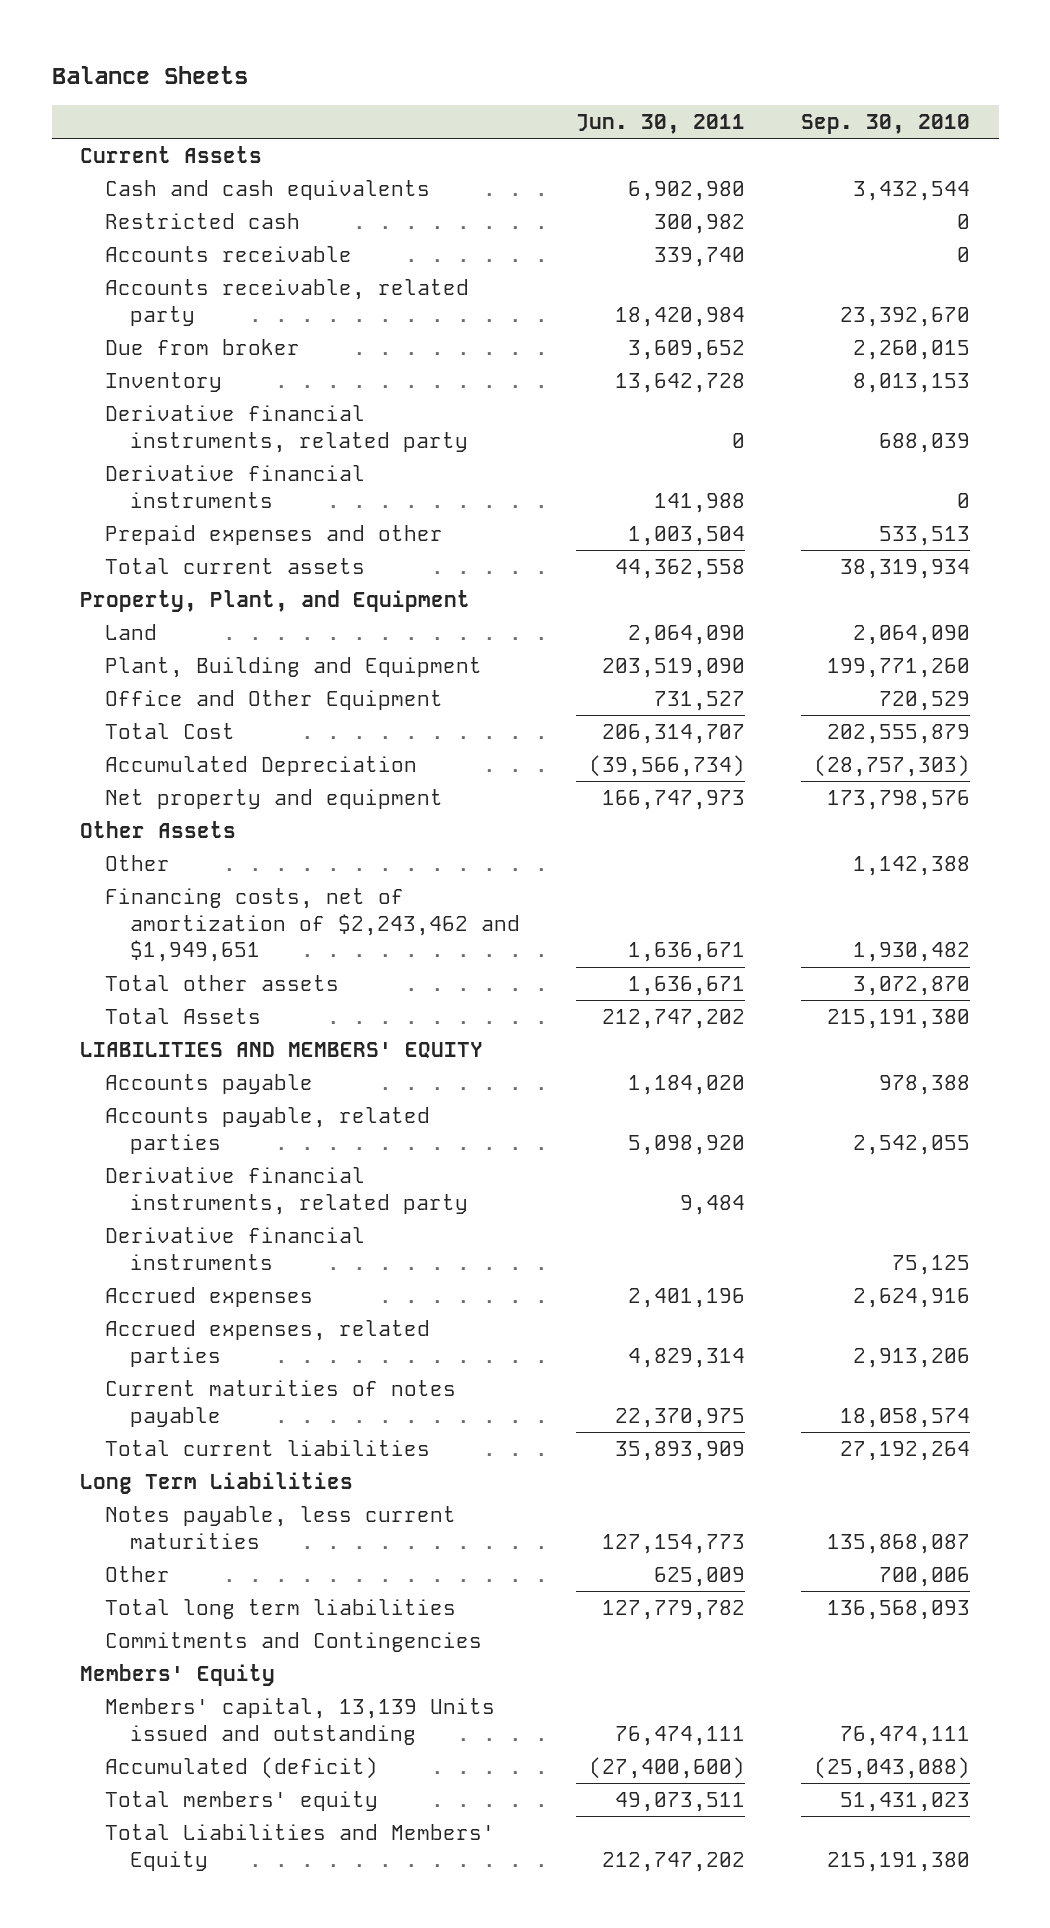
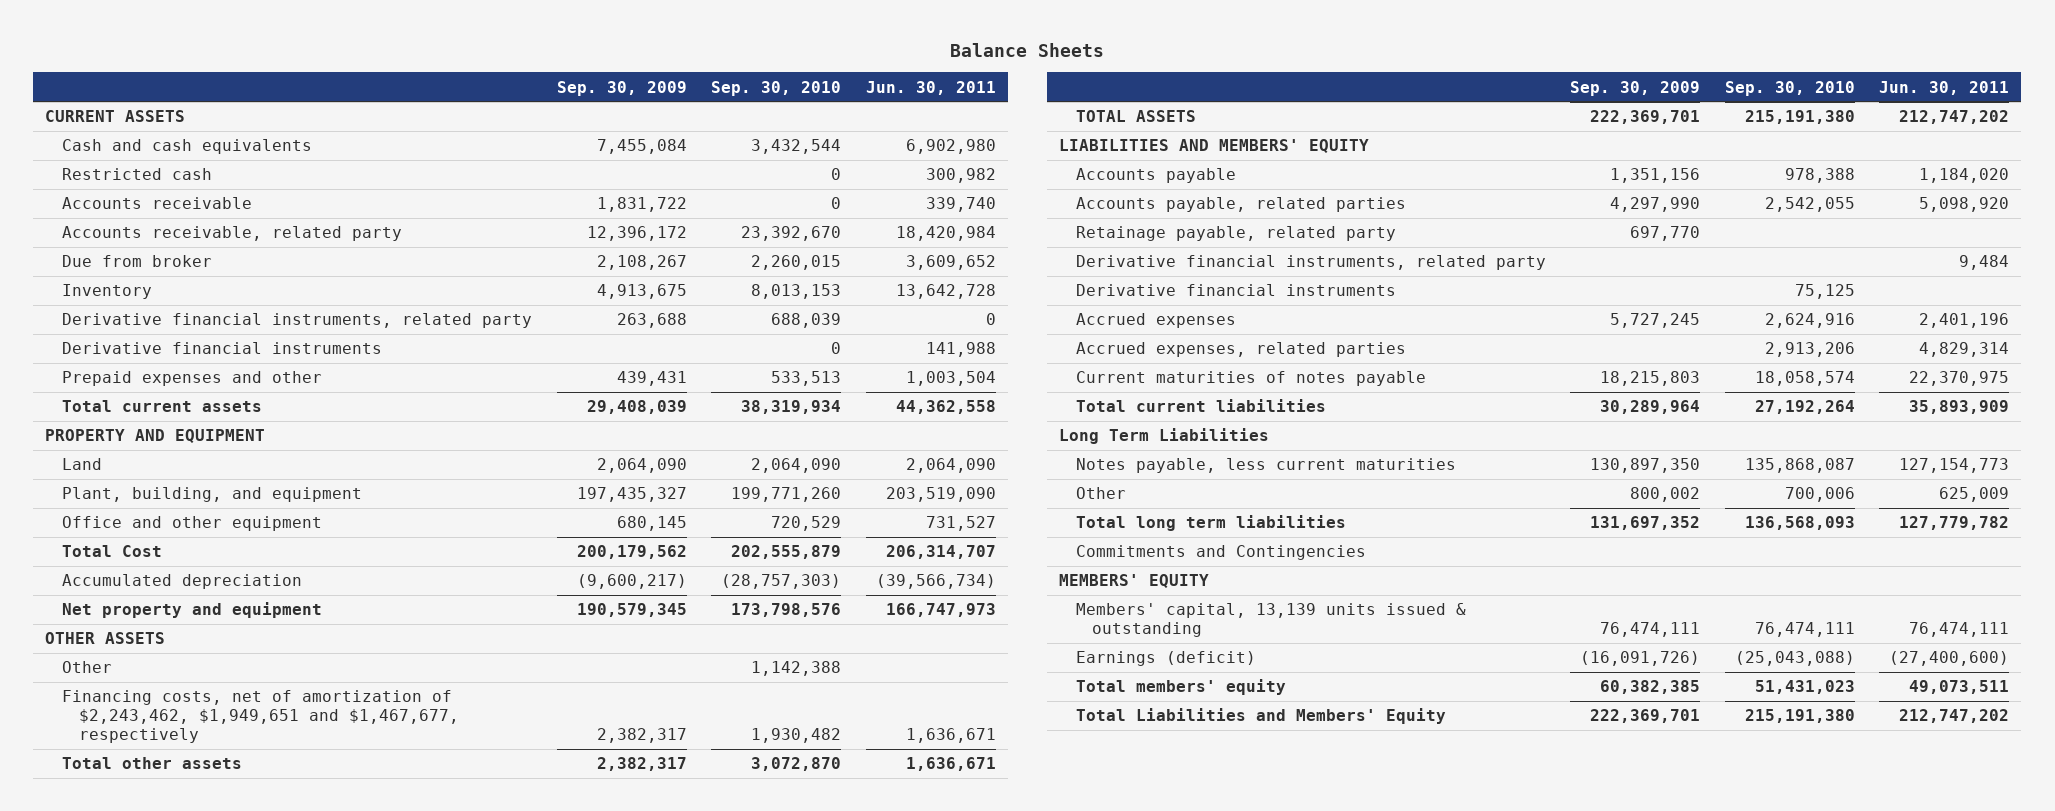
none -> [556,80,687,96] Sep. 30, 2009
[79,145,262,163] Current Assets -> [45,110,186,123] CURRENT ASSETS
[79,589,470,612] Property, Plant, and Equipment -> [45,429,266,444] PROPERTY AND EQUIPMENT
[104,656,482,678] Plant, Building and Equipment -> [62,487,363,503] Plant, building, and equipment
[104,689,443,710] Office and Other Equipment -> [62,516,323,532] Office and other equipment
[104,755,417,776] Accumulated Depreciation -> [62,574,303,590] Accumulated depreciation
[79,820,236,838] Other Assets -> [45,632,166,645] OTHER ASSETS
[104,887,520,963] Financing costs, net of amortization of $2,243,462 and $1,949,651 -> [62,690,460,743] Financing costs, net of amortization of $2,243,462, $1,949,651 and $1,467,677, respectively
[104,1007,261,1024] Total Assets -> [1075,110,1196,123] TOTAL ASSETS
none -> [1075,226,1396,242] Retainage payable, related party
[79,1663,275,1686] Members' Equity -> [1058,574,1209,589] MEMBERS' EQUITY
[104,1697,495,1745] Members' capital, 13,139 Units issued and outstanding -> [1075,603,1466,637] Members' capital, 13,139 units issued & outstanding
[104,1756,378,1779] Accumulated (deficit) -> [1075,651,1256,667] Earnings (deficit)

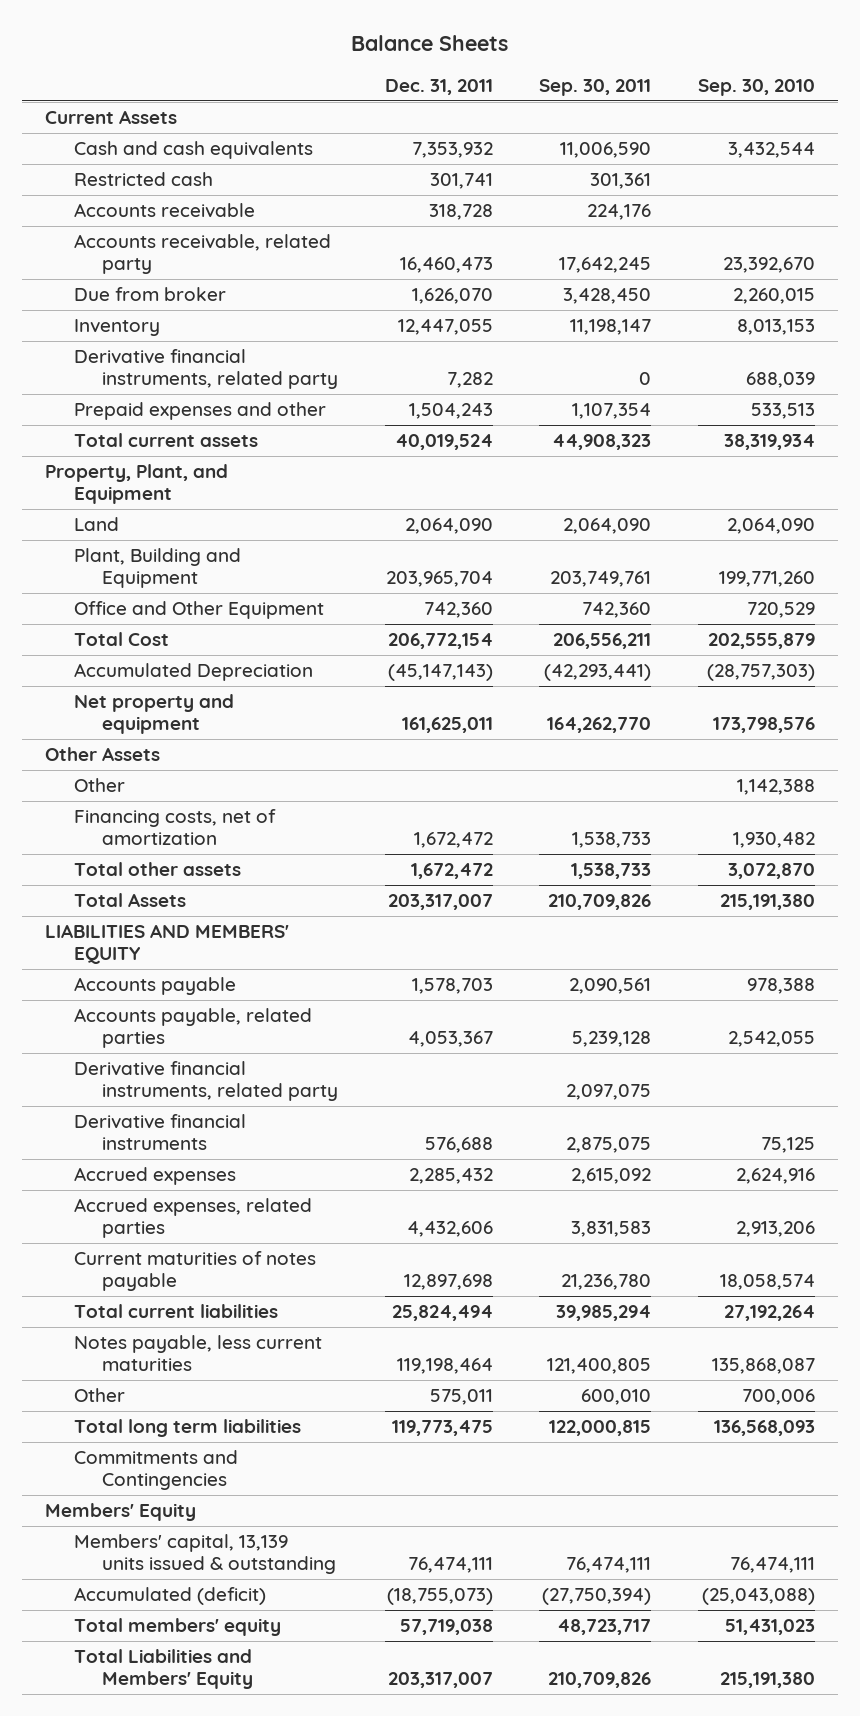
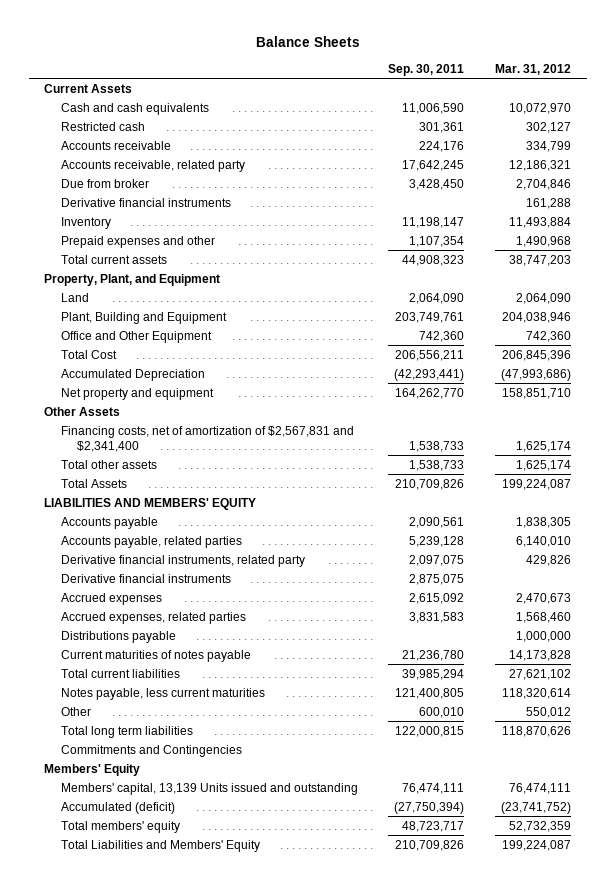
[384,78,493,95] Dec. 31, 2011 -> none
[697,78,815,96] Sep. 30, 2010 -> none
none -> [495,63,572,75] Mar. 31, 2012
none -> [60,197,231,207] Derivative financial instruments
[73,349,339,389] Derivative financial instruments, related party -> none
[73,778,125,793] Other -> none
[73,809,276,845] Financing costs, net of amortization -> [60,425,354,452] Financing costs, net of amortization of $2,567,831 and $2,341,400
none -> [60,630,176,643] Distributions payable
[73,1534,337,1574] Members' capital, 13,139 units issued & outstanding -> [60,782,358,795] Members' capital, 13,139 Units issued and outstanding

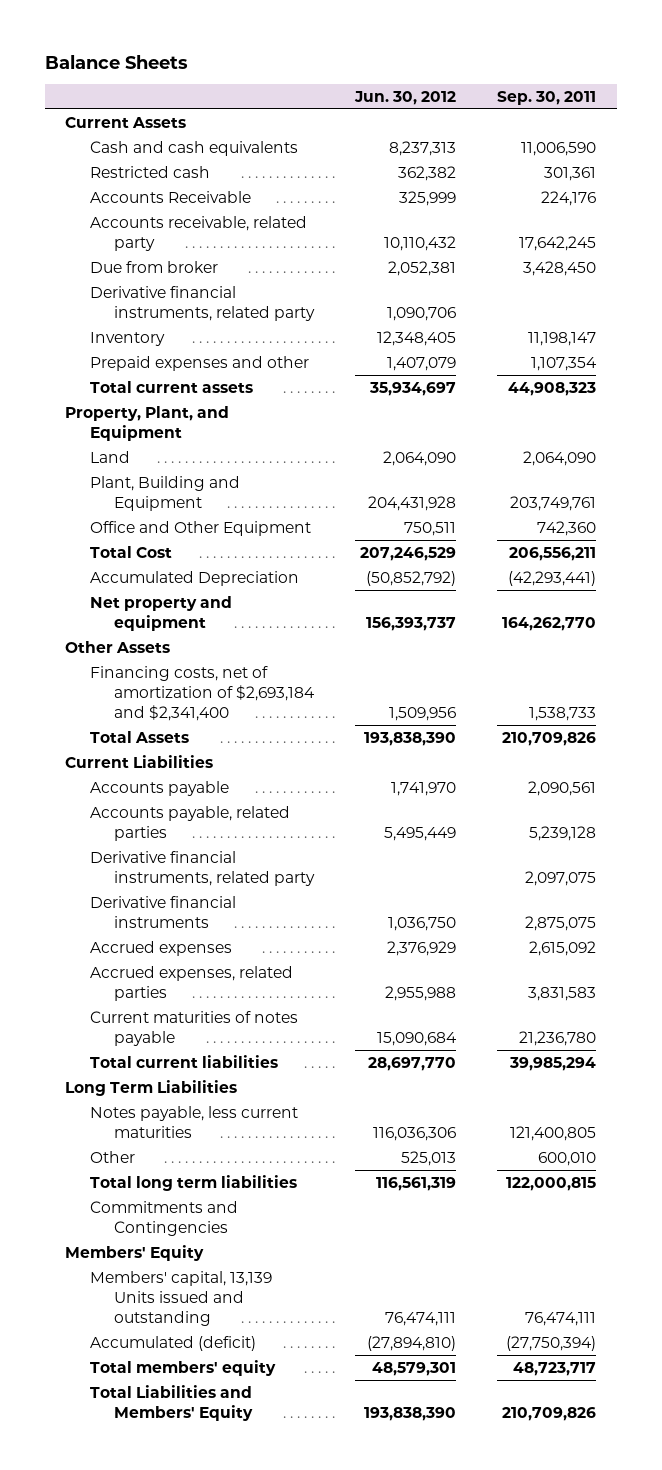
[495,63,572,75] Mar. 31, 2012 -> none
none -> [354,91,457,106] Jun. 30, 2012
[60,140,171,150] Accounts receivable -> [89,190,251,203] Accounts Receivable
[60,197,231,207] Derivative financial instruments -> [89,285,316,321] Derivative financial instruments, related party
[60,459,157,469] Total other assets -> none
[60,425,354,452] Financing costs, net of amortization of $2,567,831 and $2,341,400 -> [89,665,316,721] Financing costs, net of amortization of $2,693,184 and $2,341,400
[44,497,257,510] LIABILITIES AND MEMBERS' EQUITY -> none
none -> [65,754,214,768] Current Liabilities
[60,630,176,643] Distributions payable -> none
none -> [65,1079,238,1096] Long Term Liabilities

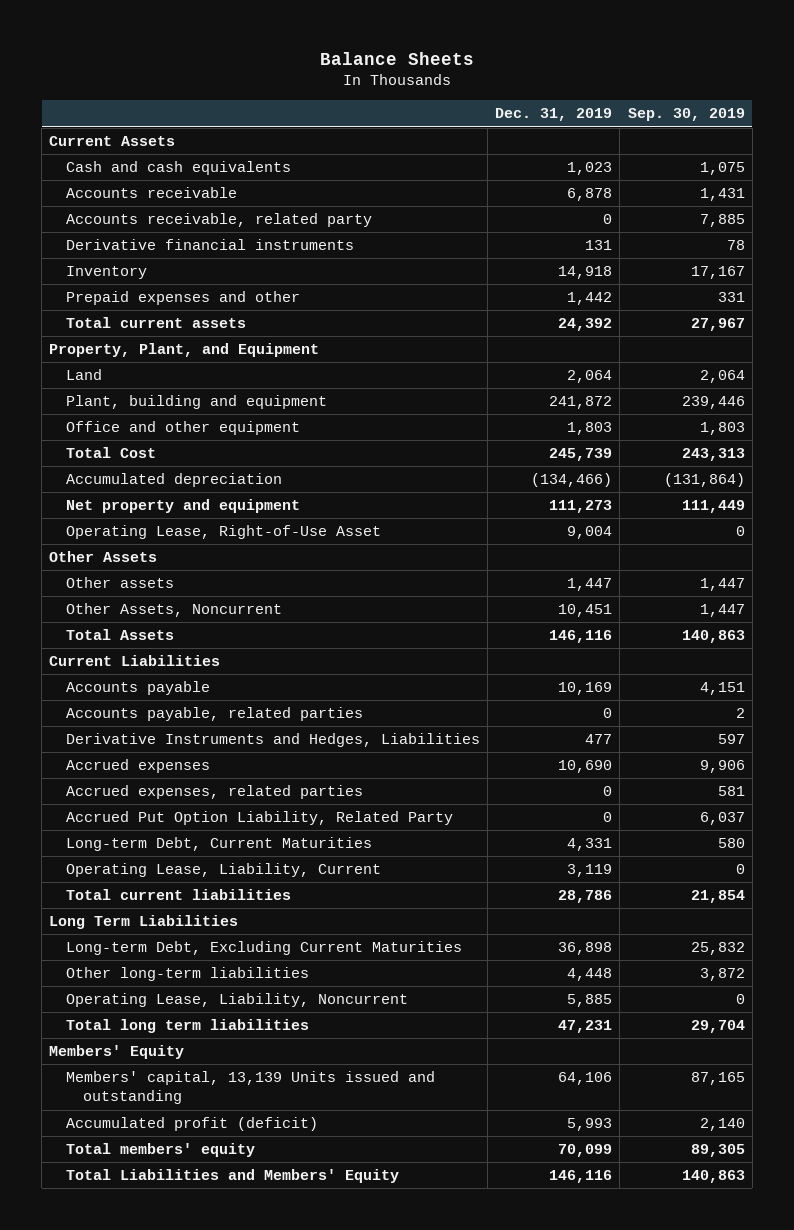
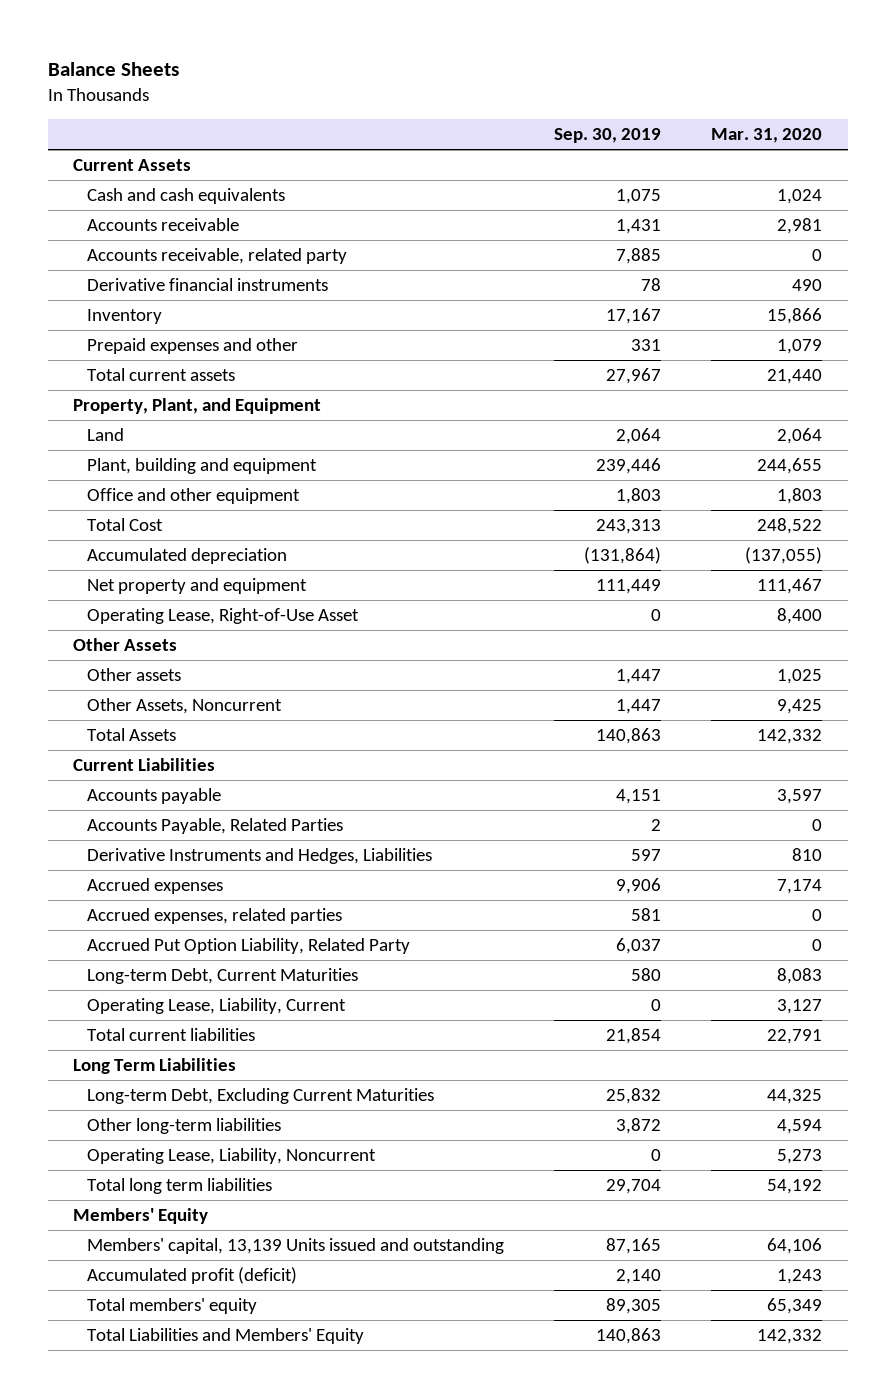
[495,108,613,122] Dec. 31, 2019 -> none
none -> [711,127,823,143] Mar. 31, 2020
[65,707,363,722] Accounts payable, related parties -> [87,818,344,835] Accounts Payable, Related Parties

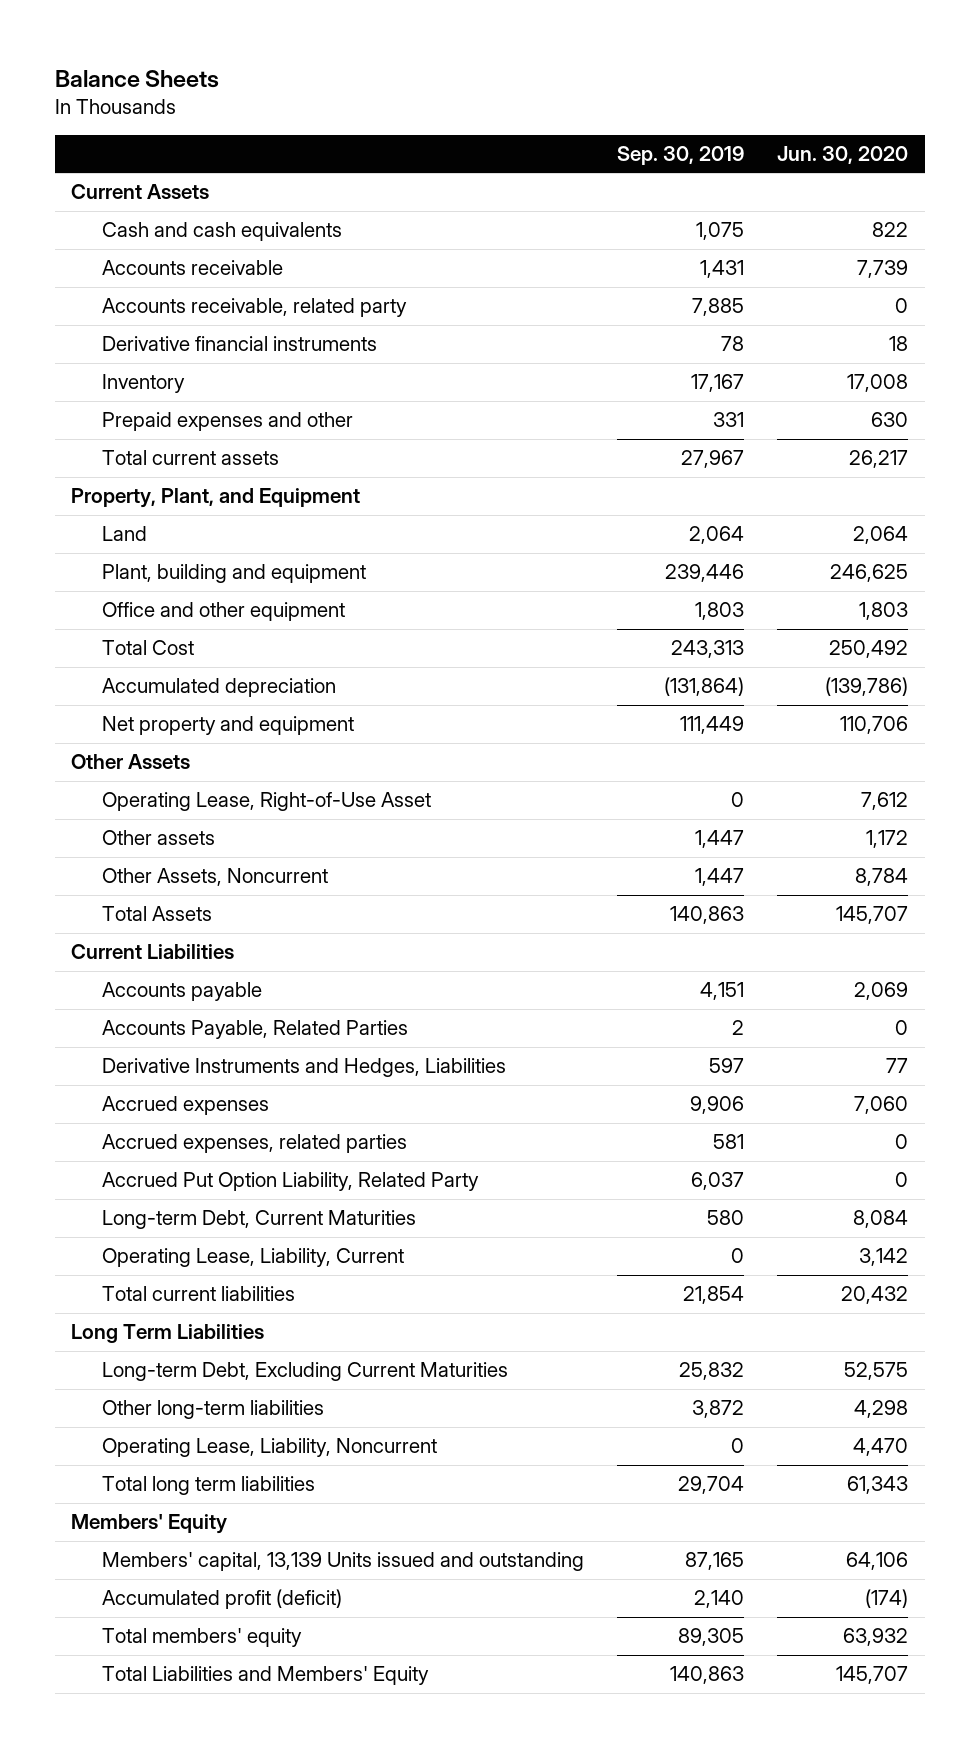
[711,127,823,143] Mar. 31, 2020 -> none
none -> [777,146,909,165] Jun. 30, 2020
[87,608,360,625] Operating Lease, Right-of-Use Asset -> [101,792,431,812] Operating Lease, Right-of-Use Asset

